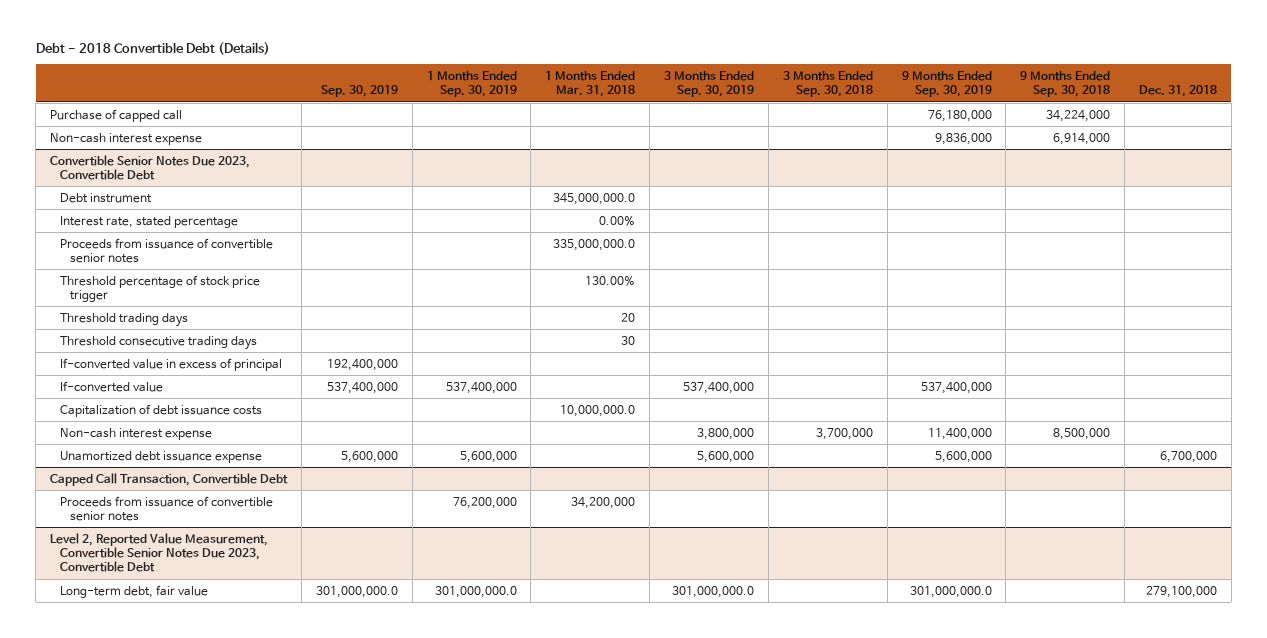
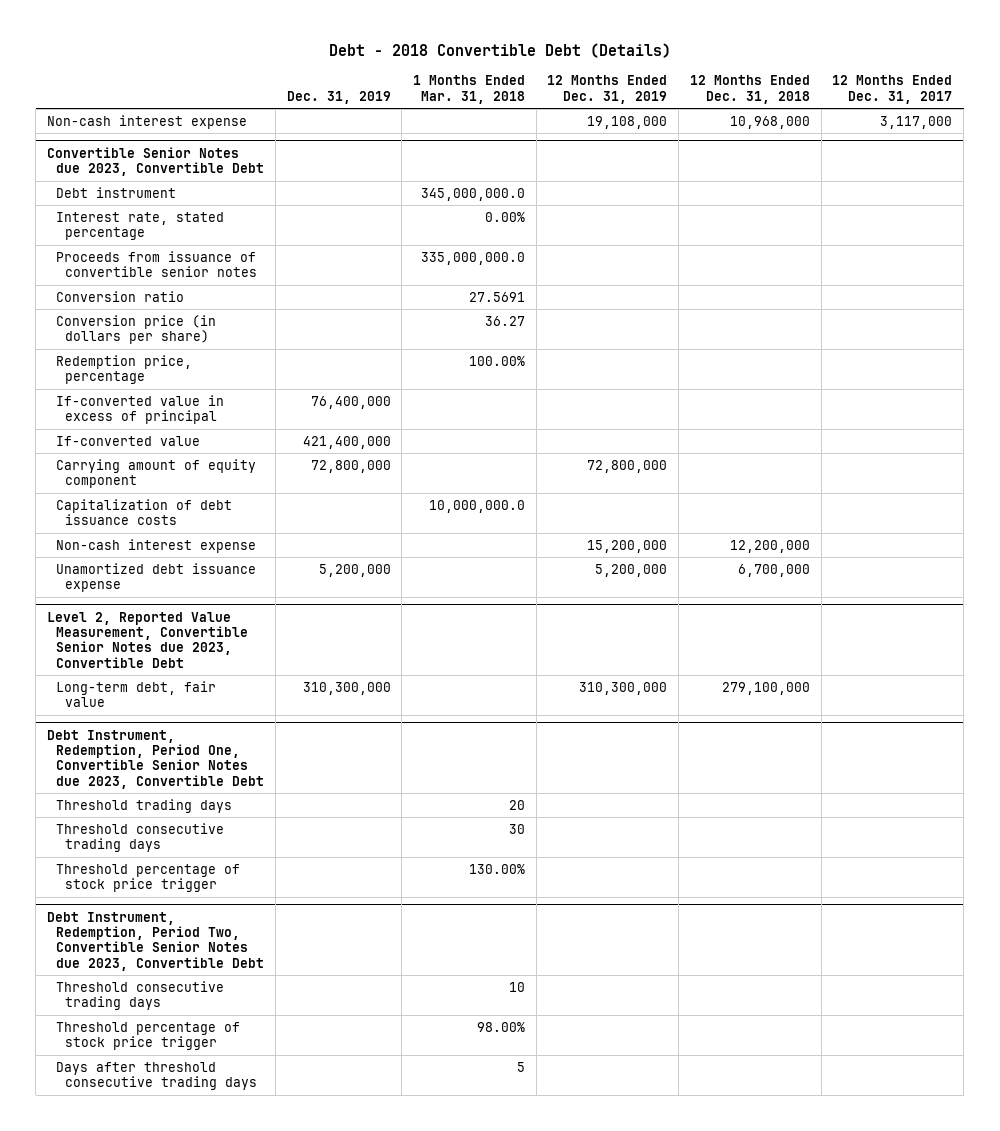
[320,85,398,98] Sep. 30, 2019 -> none
[426,70,517,98] 1 Months Ended Sep. 30, 2019 -> none
[664,70,755,98] 3 Months Ended Sep. 30, 2019 -> none
[782,70,873,98] 3 Months Ended Sep. 30, 2018 -> none
[901,70,992,98] 9 Months Ended Sep. 30, 2019 -> none
[1020,70,1111,98] 9 Months Ended Sep. 30, 2018 -> none
[1139,85,1218,98] Dec. 31, 2018 -> none
none -> [286,90,391,104] Dec. 31, 2019
none -> [547,75,668,104] 12 Months Ended Dec. 31, 2019
none -> [689,75,810,104] 12 Months Ended Dec. 31, 2018
none -> [832,75,953,104] 12 Months Ended Dec. 31, 2017
[50,108,183,122] Purchase of capped call -> none
[50,154,251,180] Convertible Senior Notes Due 2023, Convertible Debt -> [47,146,265,176] Convertible Senior Notes due 2023, Convertible Debt
[60,274,261,302] Threshold percentage of stock price trigger -> none
[60,312,189,327] Threshold trading days -> none
[60,335,258,350] Threshold consecutive trading days -> none
none -> [56,290,185,302] Conversion ratio
none -> [56,314,217,345] Conversion price (in dollars per share)
none -> [56,354,193,385] Redemption price, percentage
none -> [56,458,257,489] Carrying amount of equity component
[50,472,289,486] Capped Call Transaction, Convertible Debt -> none
[60,495,274,521] Proceeds from issuance of convertible senior notes -> none
[50,532,269,573] Level 2, Reported Value Measurement, Convertible Senior Notes Due 2023, Convertible Debt -> [47,611,249,668] Level 2, Reported Value Measurement, Convertible Senior Notes due 2023, Convertible Debt
none -> [47,729,265,789] Debt Instrument, Redemption, Period One, Convertible Senior Notes due 2023, Convertible Debt
none -> [56,798,233,813] Threshold trading days
none -> [56,822,225,853] Threshold consecutive trading days
none -> [56,863,241,893] Threshold percentage of stock price trigger
none -> [47,911,265,971] Debt Instrument, Redemption, Period Two, Convertible Senior Notes due 2023, Convertible Debt
none -> [56,980,225,1011] Threshold consecutive trading days
none -> [56,1021,241,1051] Threshold percentage of stock price trigger
none -> [56,1061,258,1091] Days after threshold consecutive trading days

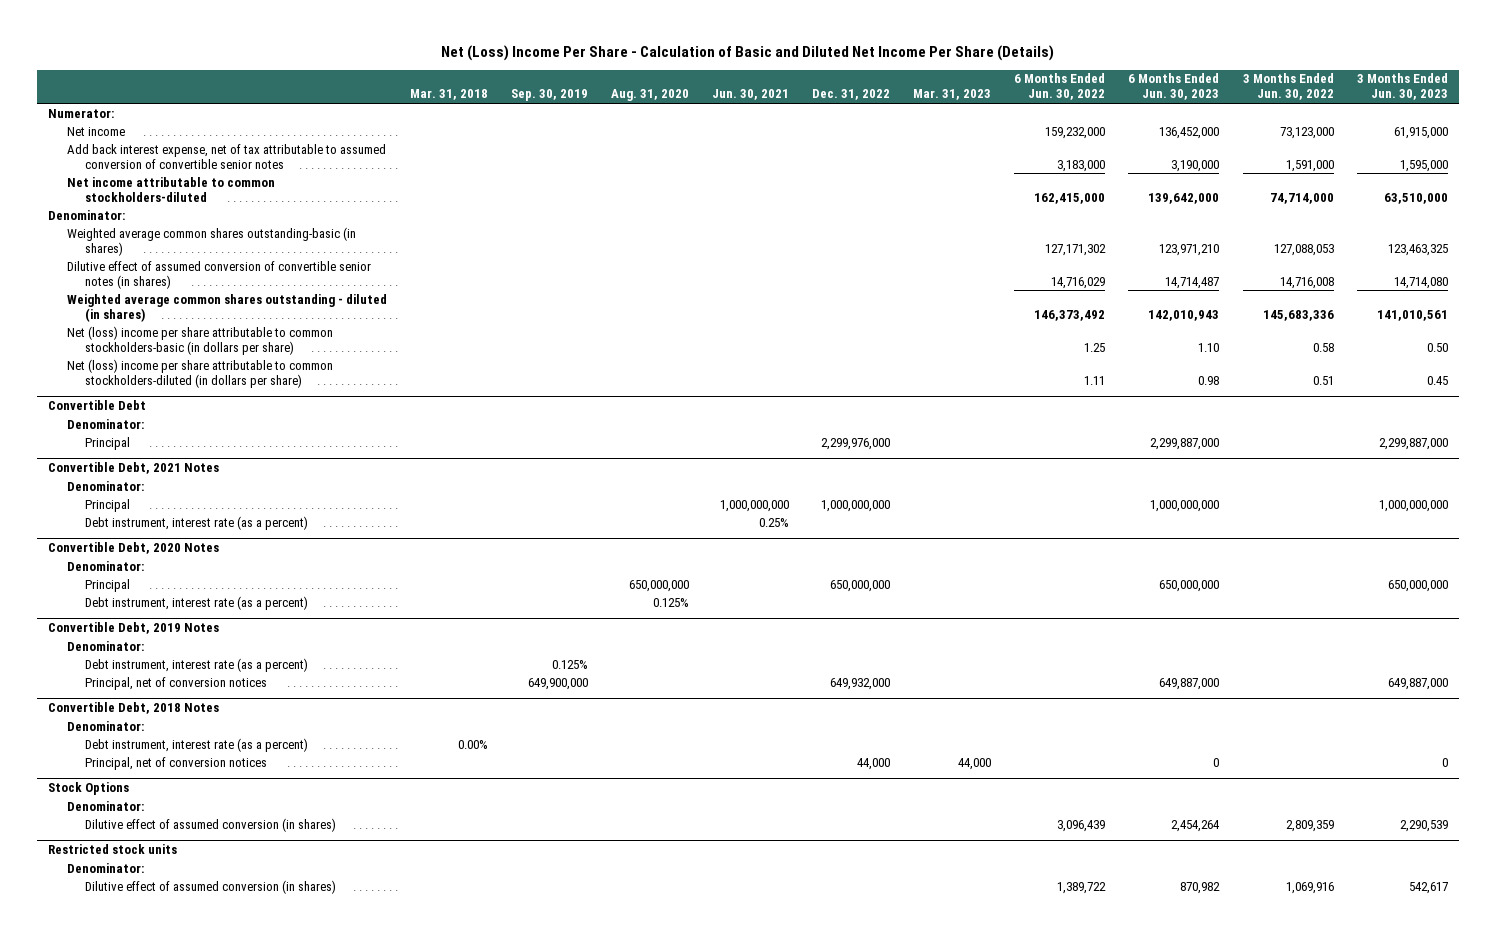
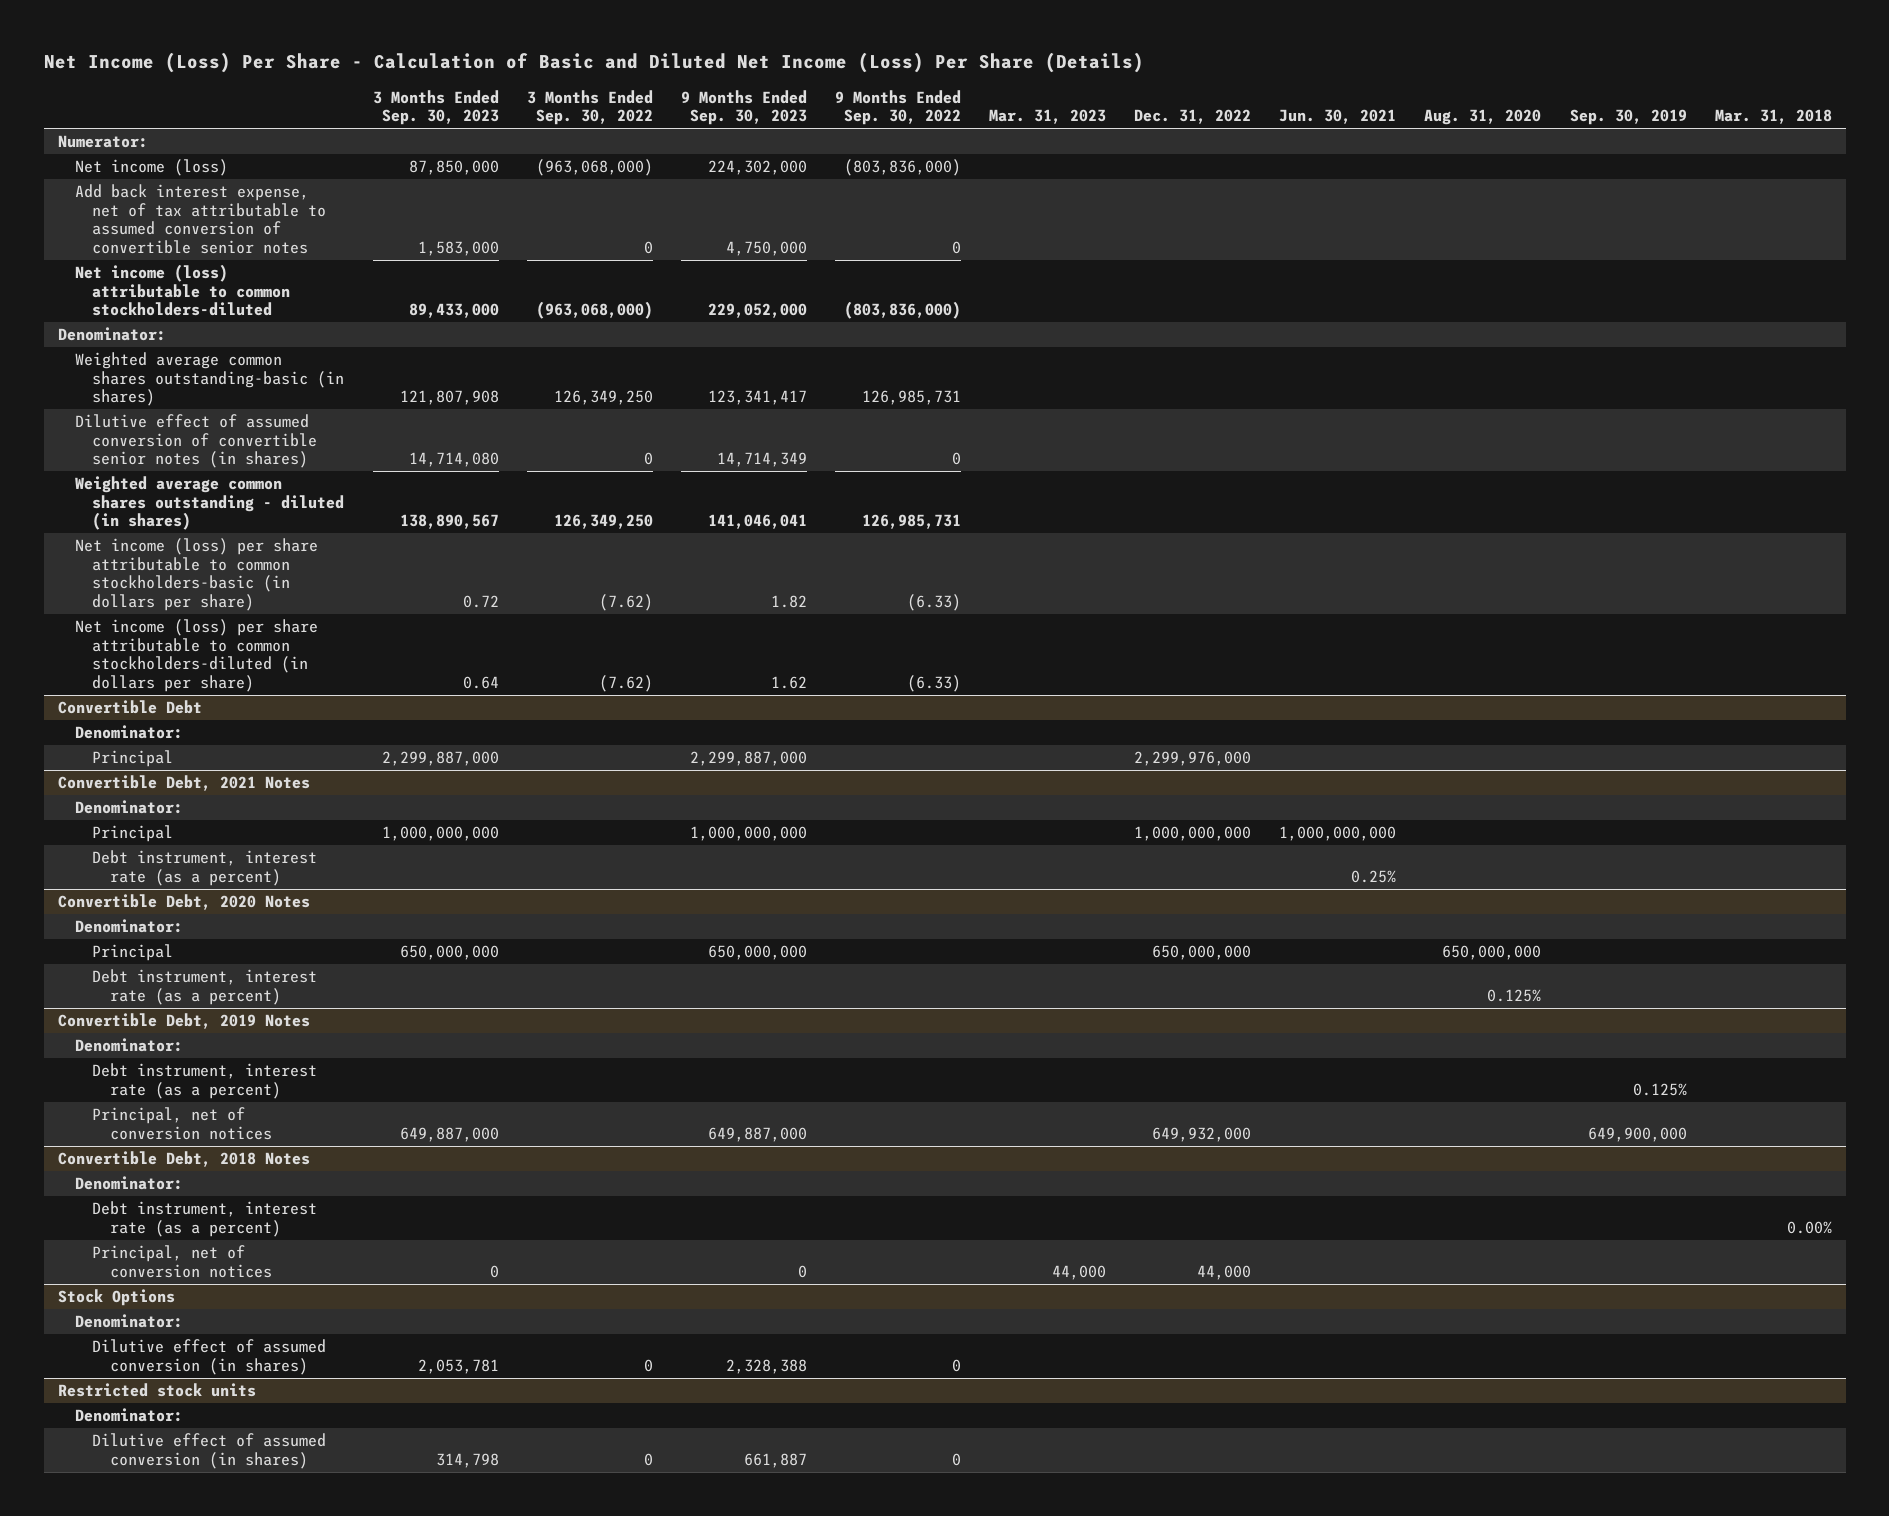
[440,44,1054,61] Net (Loss) Income Per Share - Calculation of Basic and Diluted Net Income Per Share (Details) -> [43,52,1144,74] Net Income (Loss) Per Share - Calculation of Basic and Diluted Net Income (Loss) Per Share (Details)
[1014,73,1106,101] 6 Months Ended Jun. 30, 2022 -> none
[1128,73,1220,101] 6 Months Ended Jun. 30, 2023 -> none
[1242,73,1334,101] 3 Months Ended Jun. 30, 2022 -> none
[1356,73,1448,101] 3 Months Ended Jun. 30, 2023 -> none
none -> [372,89,499,126] 3 Months Ended Sep. 30, 2023
none -> [526,89,653,126] 3 Months Ended Sep. 30, 2022
none -> [680,89,807,126] 9 Months Ended Sep. 30, 2023
none -> [834,89,961,126] 9 Months Ended Sep. 30, 2022
[66,126,125,136] Net income -> [75,159,229,177] Net income (loss)
[66,176,275,202] Net income attributable to common stockholders-diluted -> [75,264,291,317] Net income (loss) attributable to common stockholders-diluted
[66,325,333,355] Net (loss) income per share attributable to common stockholders-basic (in dollars per share) -> [75,538,319,611] Net income (loss) per share attributable to common stockholders-basic (in dollars per share)
[66,358,333,388] Net (loss) income per share attributable to common stockholders-diluted (in dollars per share) -> [75,619,319,692] Net income (loss) per share attributable to common stockholders-diluted (in dollars per share)

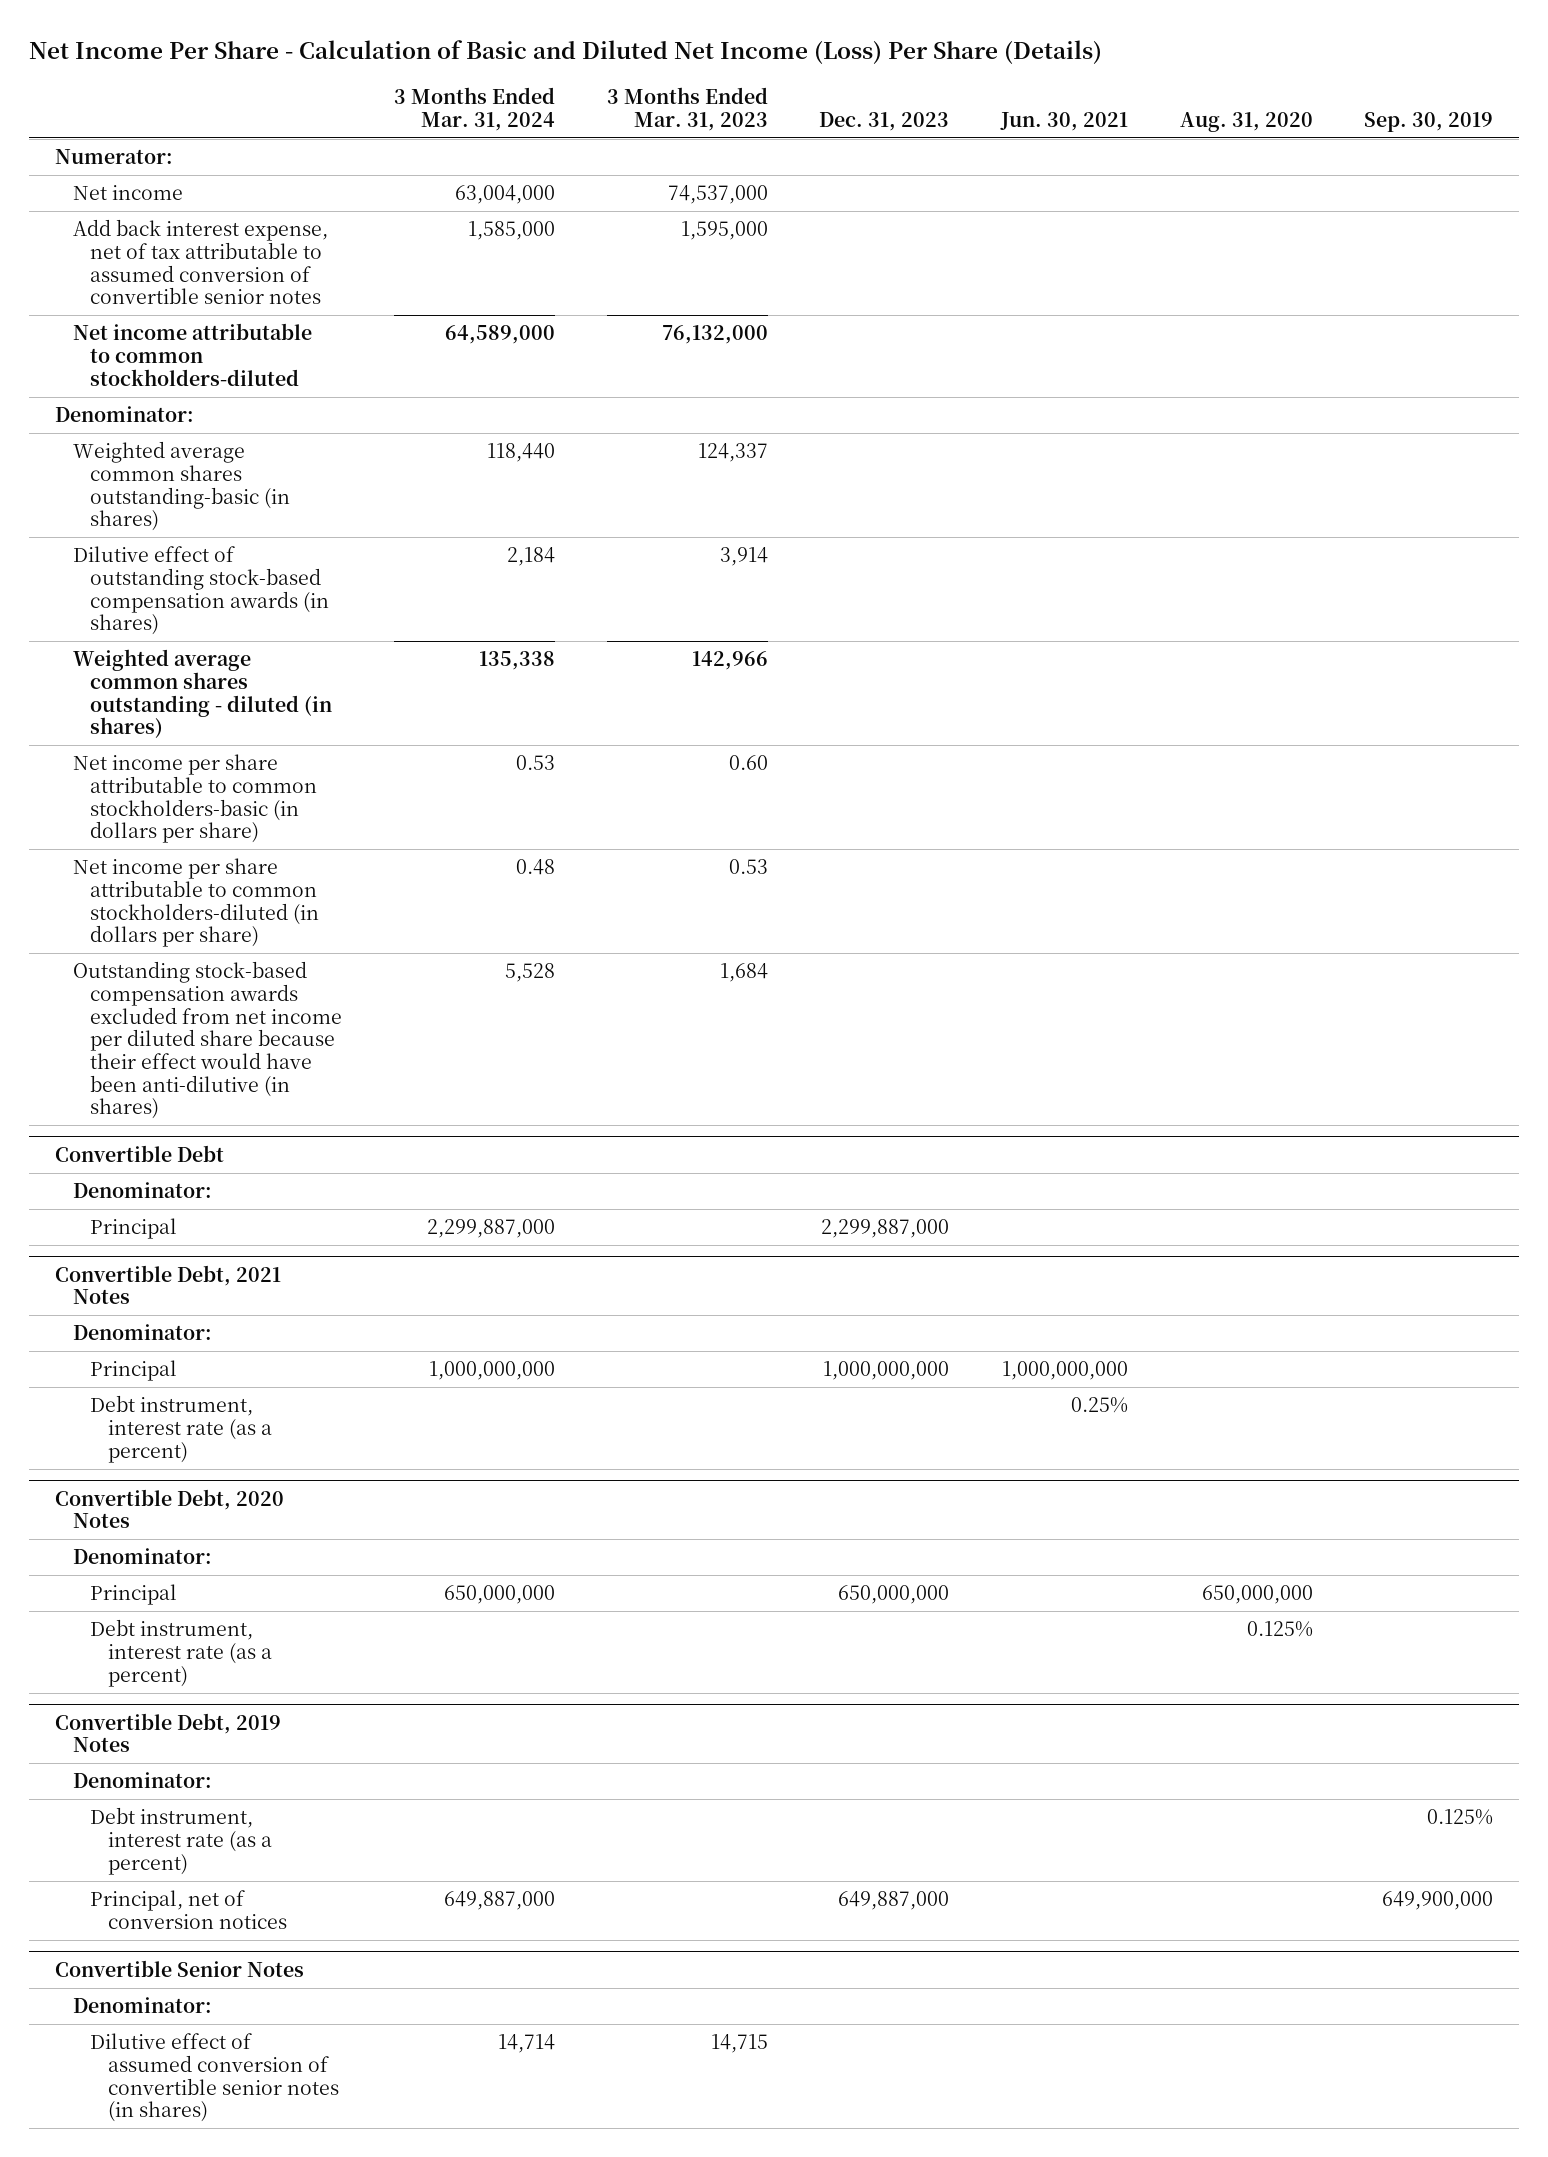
[43,52,1144,74] Net Income (Loss) Per Share - Calculation of Basic and Diluted Net Income (Loss) Per Share (Details) -> [28,40,1102,65] Net Income Per Share - Calculation of Basic and Diluted Net Income (Loss) Per Share (Details)
[372,89,499,126] 3 Months Ended Sep. 30, 2023 -> none
[526,89,653,126] 3 Months Ended Sep. 30, 2022 -> none
[680,89,807,126] 9 Months Ended Sep. 30, 2023 -> none
[834,89,961,126] 9 Months Ended Sep. 30, 2022 -> none
[989,109,1107,125] Mar. 31, 2023 -> none
[1134,109,1252,125] Dec. 31, 2022 -> none
[1714,109,1832,125] Mar. 31, 2018 -> none
none -> [394,87,556,131] 3 Months Ended Mar. 31, 2024
none -> [606,87,768,131] 3 Months Ended Mar. 31, 2023
none -> [819,111,950,131] Dec. 31, 2023
[75,159,229,177] Net income (loss) -> [72,185,183,201] Net income
[75,264,291,317] Net income (loss) attributable to common stockholders-diluted -> [72,323,312,386] Net income attributable to common stockholders-diluted
[75,414,318,469] Dilutive effect of assumed conversion of convertible senior notes (in shares) -> none
none -> [72,546,330,636] Dilutive effect of outstanding stock-based compensation awards (in shares)
[75,538,319,611] Net income (loss) per share attributable to common stockholders-basic (in dollars per share) -> [72,754,318,844] Net income per share attributable to common stockholders-basic (in dollars per share)
[75,619,319,692] Net income (loss) per share attributable to common stockholders-diluted (in dollars per share) -> [72,858,320,948] Net income per share attributable to common stockholders-diluted (in dollars per share)
none -> [72,961,343,1120] Outstanding stock-based compensation awards excluded from net income per diluted share because their effect would have been anti-dilutive (in shares)
[57,1151,310,1168] Convertible Debt, 2018 Notes -> none
[75,1176,184,1191] Denominator: -> none
[92,1201,318,1237] Debt instrument, interest rate (as a percent) -> none
[92,1245,272,1278] Principal, net of conversion notices -> none
[57,1289,175,1307] Stock Options -> none
[75,1314,184,1329] Denominator: -> none
[92,1339,327,1375] Dilutive effect of assumed conversion (in shares) -> none
[57,1383,256,1398] Restricted stock units -> none
[75,1408,184,1423] Denominator: -> none
[92,1433,327,1469] Dilutive effect of assumed conversion (in shares) -> none
none -> [54,1959,304,1977] Convertible Senior Notes
none -> [72,1997,212,2014] Denominator:
none -> [90,2033,340,2123] Dilutive effect of assumed conversion of convertible senior notes (in shares)

